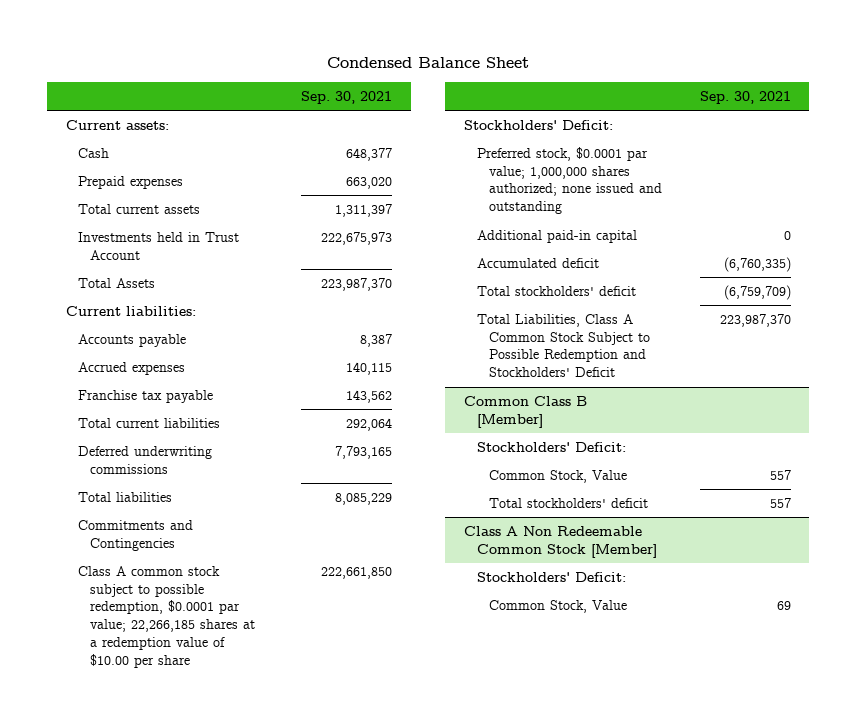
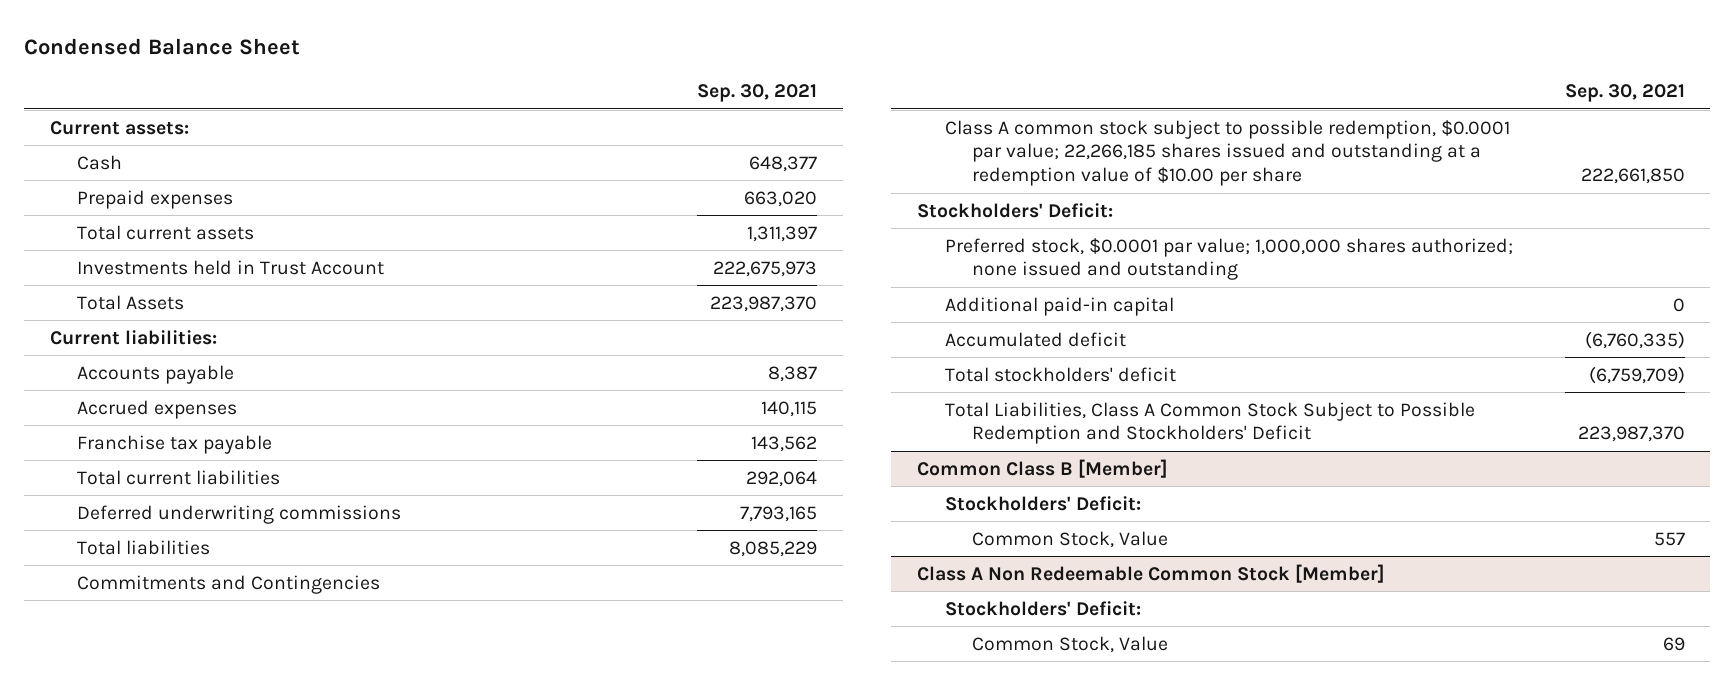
[78,565,256,669] Class A common stock subject to possible redemption, $0.0001 par value; 22,266,185 shares at a redemption value of $10.00 per share -> [944,119,1510,187] Class A common stock subject to possible redemption, $0.0001 par value; 22,266,185 shares issued and outstanding at a redemption value of $10.00 per share
[489,497,649,508] Total stockholders' deficit -> none

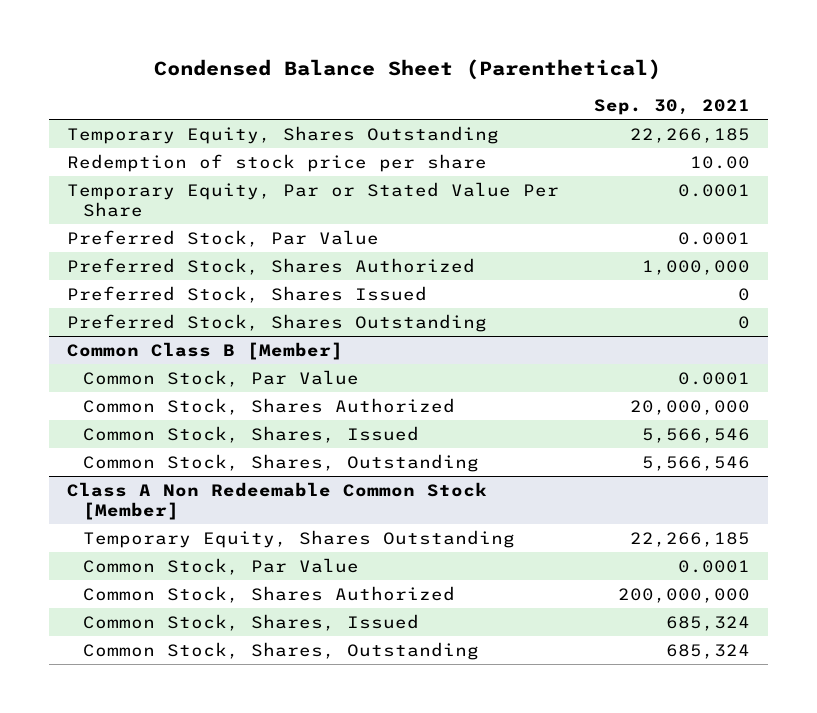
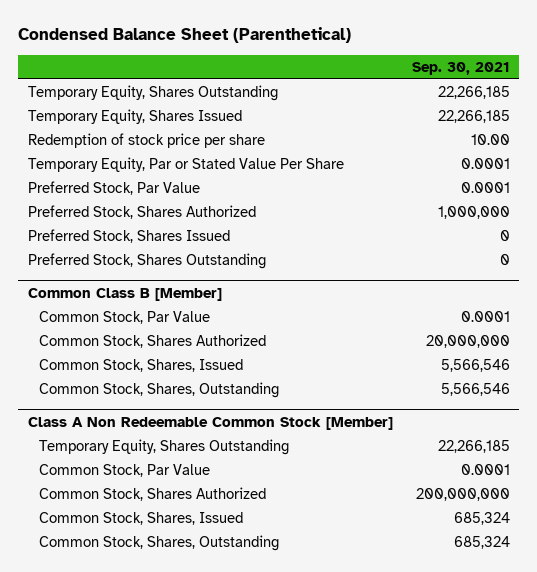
none -> [27,109,242,125] Temporary Equity, Shares Issued

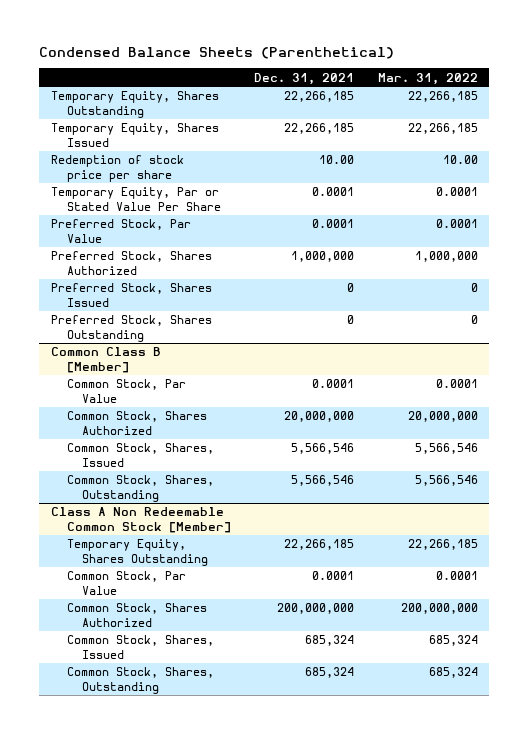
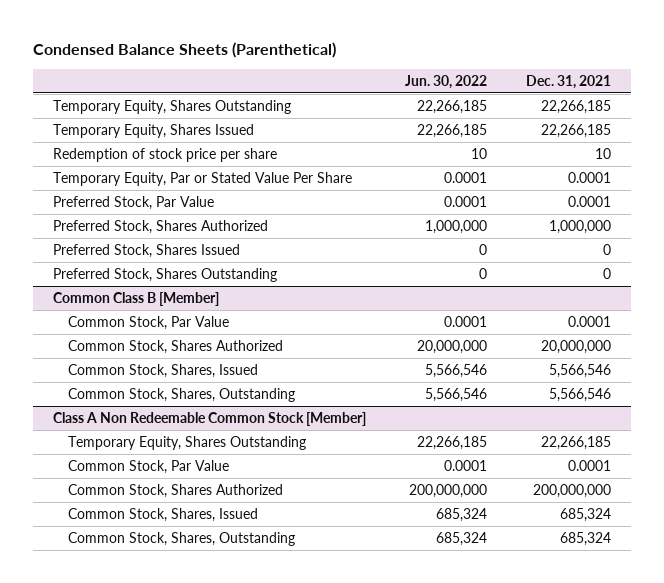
[377,72,478,85] Mar. 31, 2022 -> none
none -> [404,74,487,89] Jun. 30, 2022
[319,155,355,165] 10.00 -> [595,148,612,160] 10

